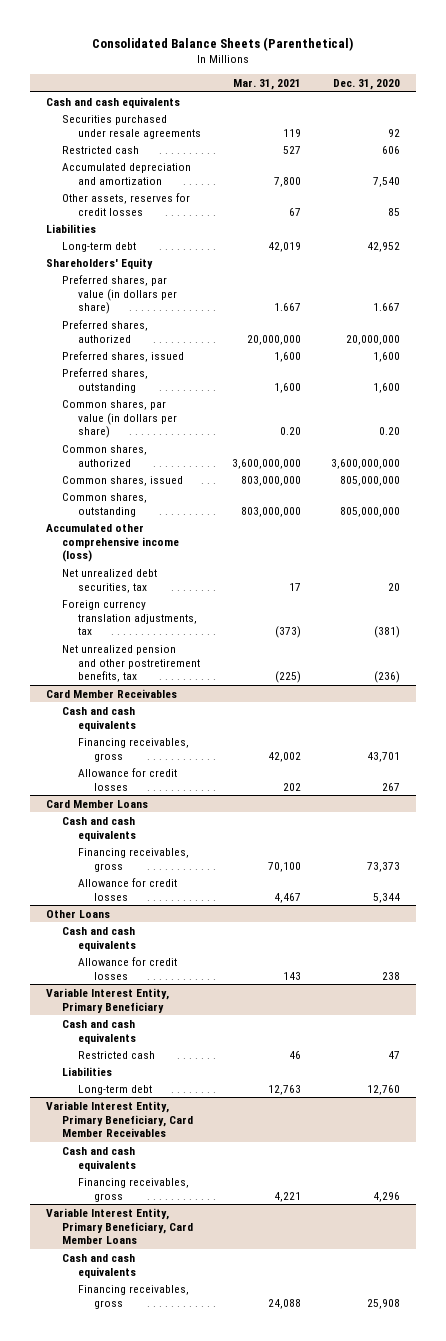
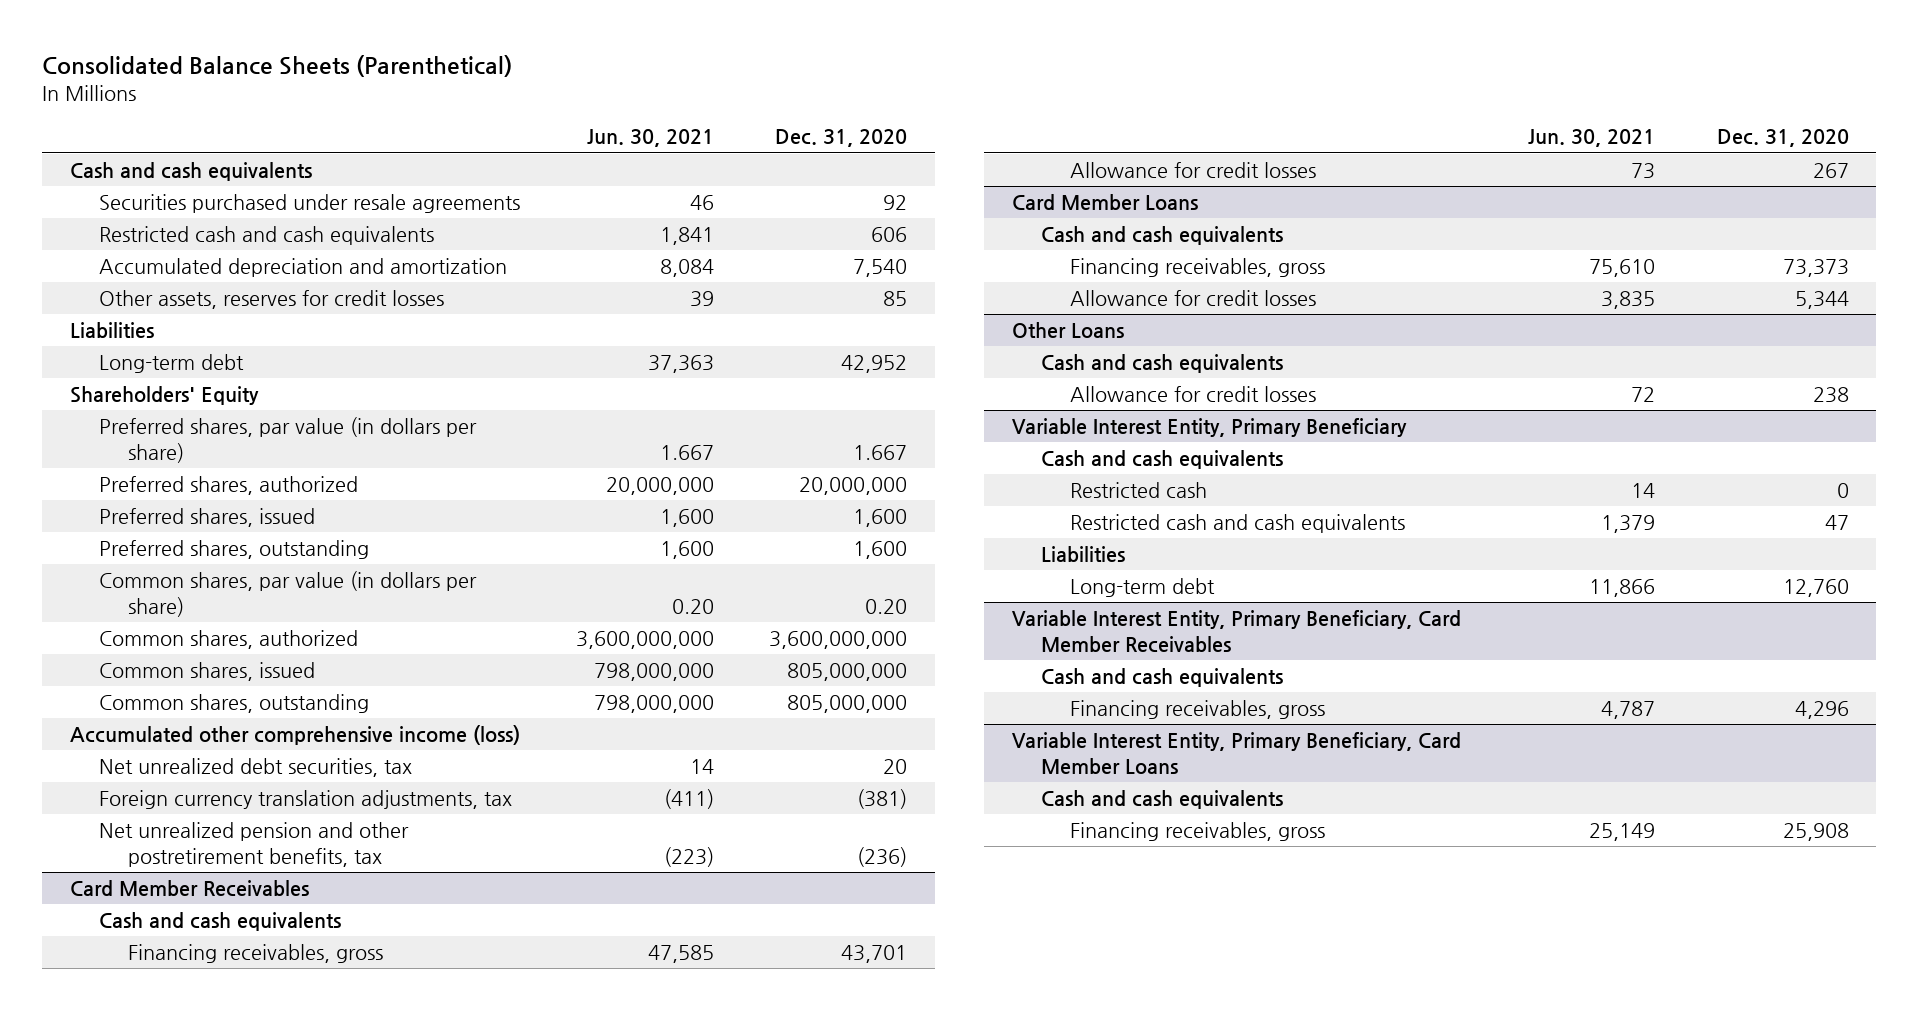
[232,78,301,90] Mar. 31, 2021 -> none
none -> [586,129,714,148] Jun. 30, 2021
[61,145,139,154] Restricted cash -> [99,226,435,246] Restricted cash and cash equivalents
[388,1050,401,1059] 47 -> [1836,483,1849,499] 0
none -> [1070,514,1406,534] Restricted cash and cash equivalents

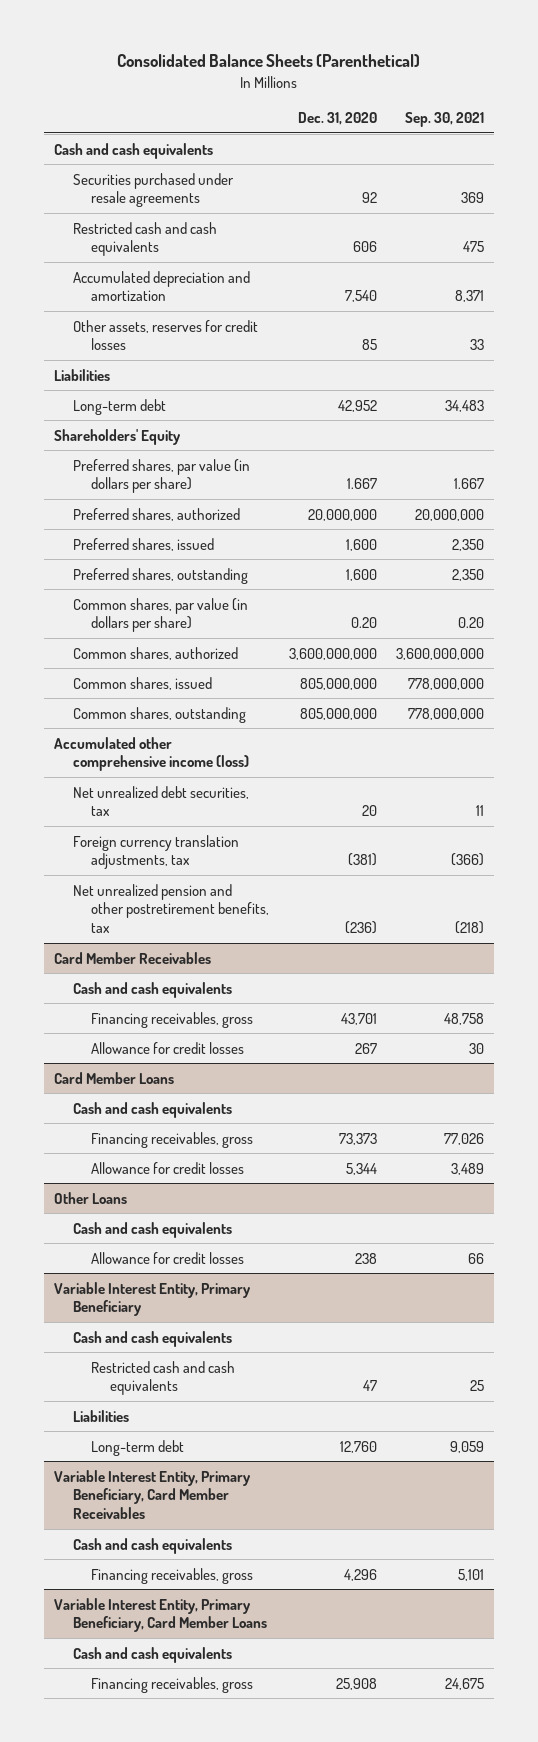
[586,129,714,148] Jun. 30, 2021 -> none
none -> [405,112,485,128] Sep. 30, 2021
[1070,482,1208,499] Restricted cash -> none

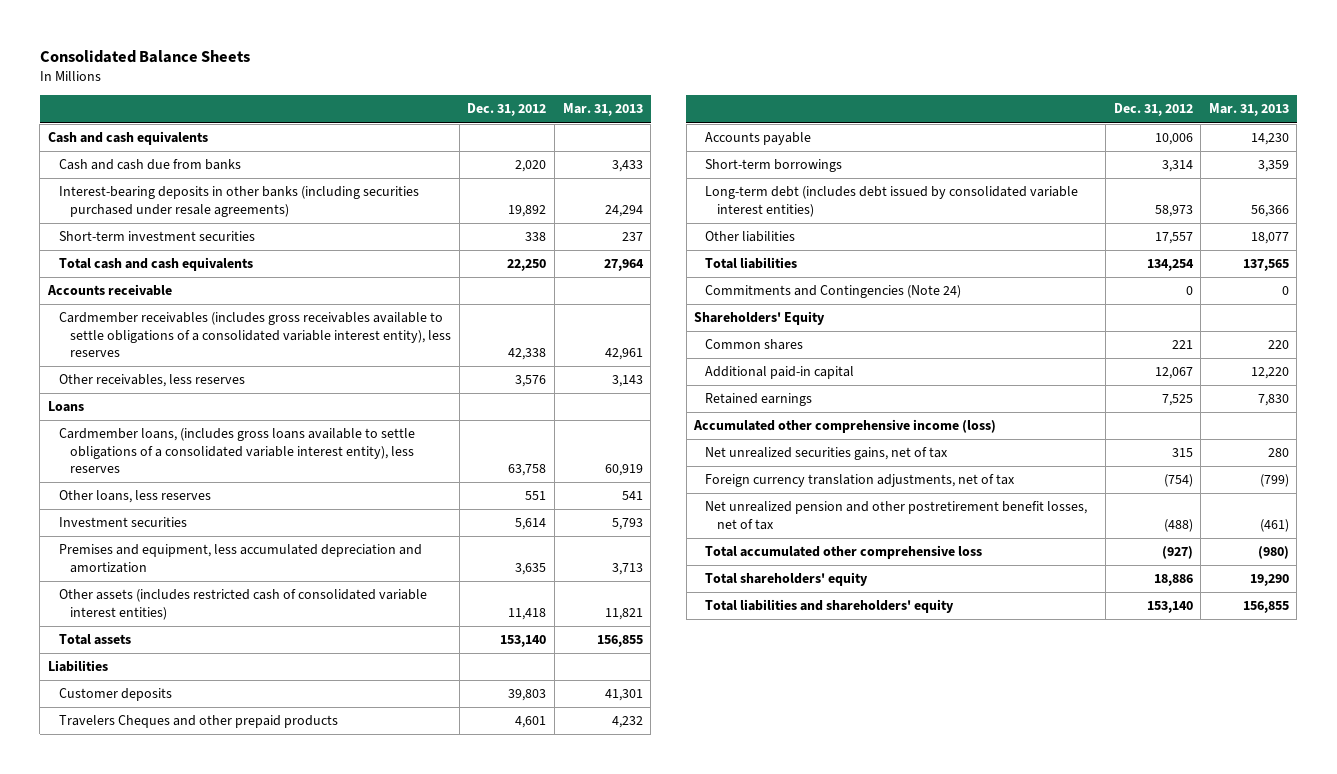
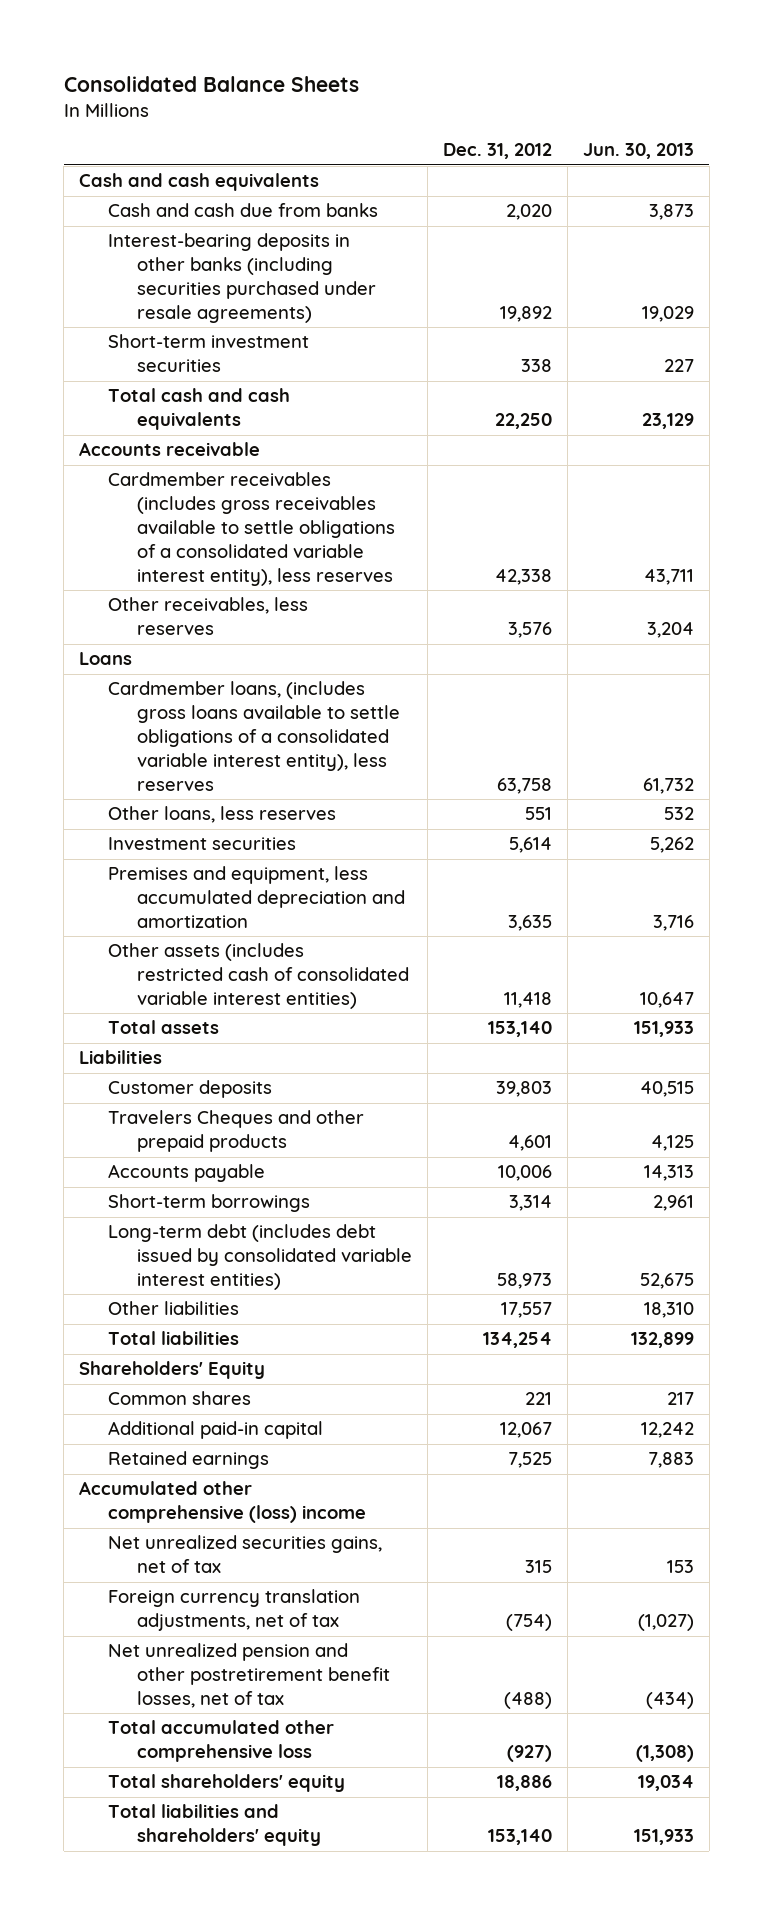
[562,103,643,117] Mar. 31, 2013 -> none
none -> [582,143,694,160] Jun. 30, 2013
[705,285,962,299] Commitments and Contingencies (Note 24) -> none
[693,419,997,434] Accumulated other comprehensive income (loss) -> [79,1481,366,1524] Accumulated other comprehensive (loss) income

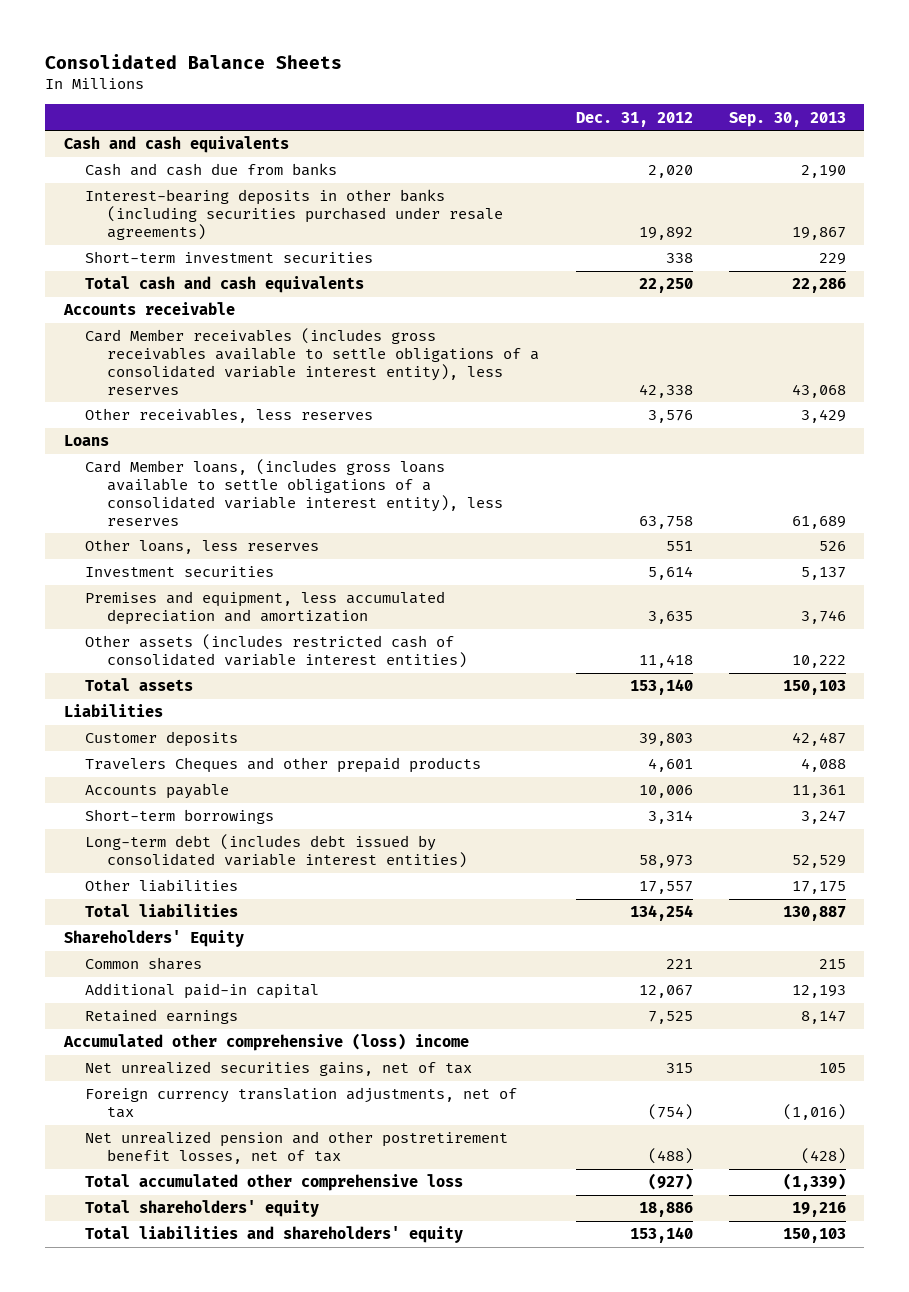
[582,143,694,160] Jun. 30, 2013 -> none
none -> [728,111,846,127] Sep. 30, 2013
[107,472,395,586] Cardmember receivables (includes gross receivables available to settle obligations of a consolidated variable interest entity), less reserves -> [85,328,540,395] Card Member receivables (includes gross receivables available to settle obligations of a consolidated variable interest entity), less reserves
[107,681,400,791] Cardmember loans, (includes gross loans available to settle obligations of a consolidated variable interest entity), less reserves -> [85,459,504,526] Card Member loans, (includes gross loans available to settle obligations of a consolidated variable interest entity), less reserves

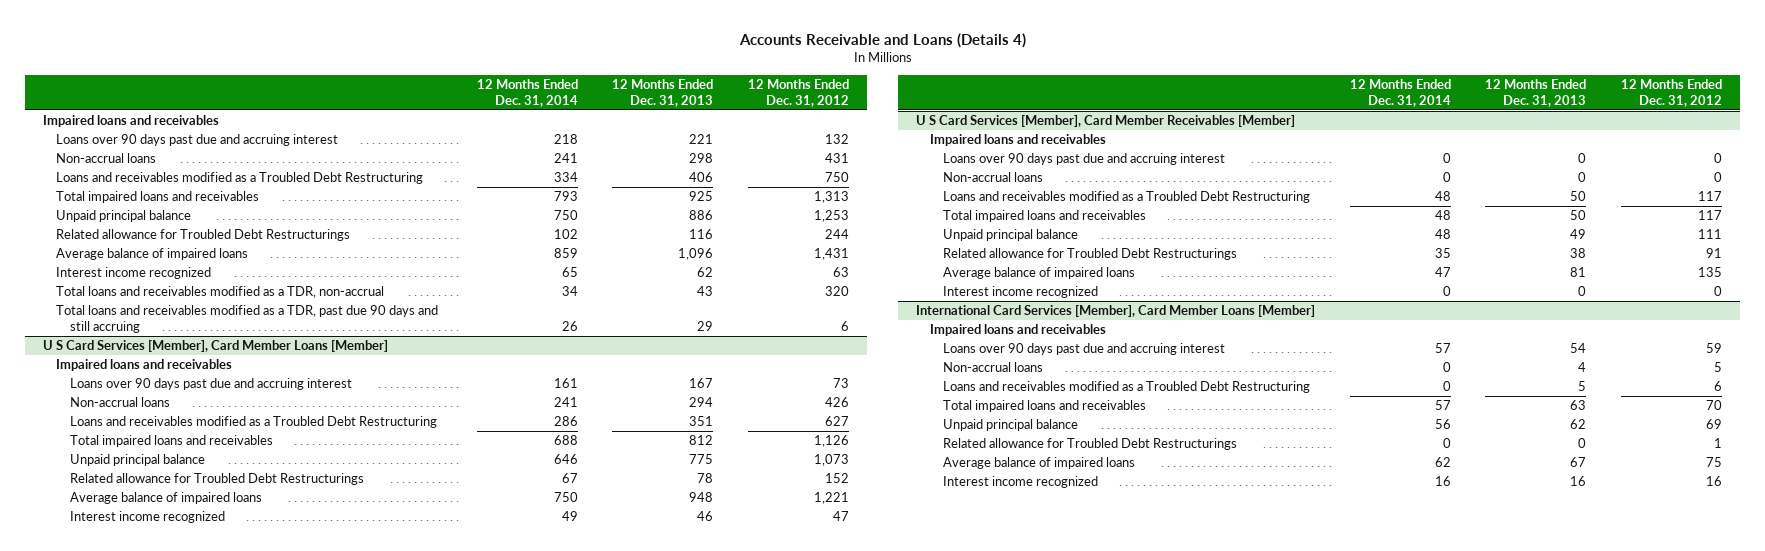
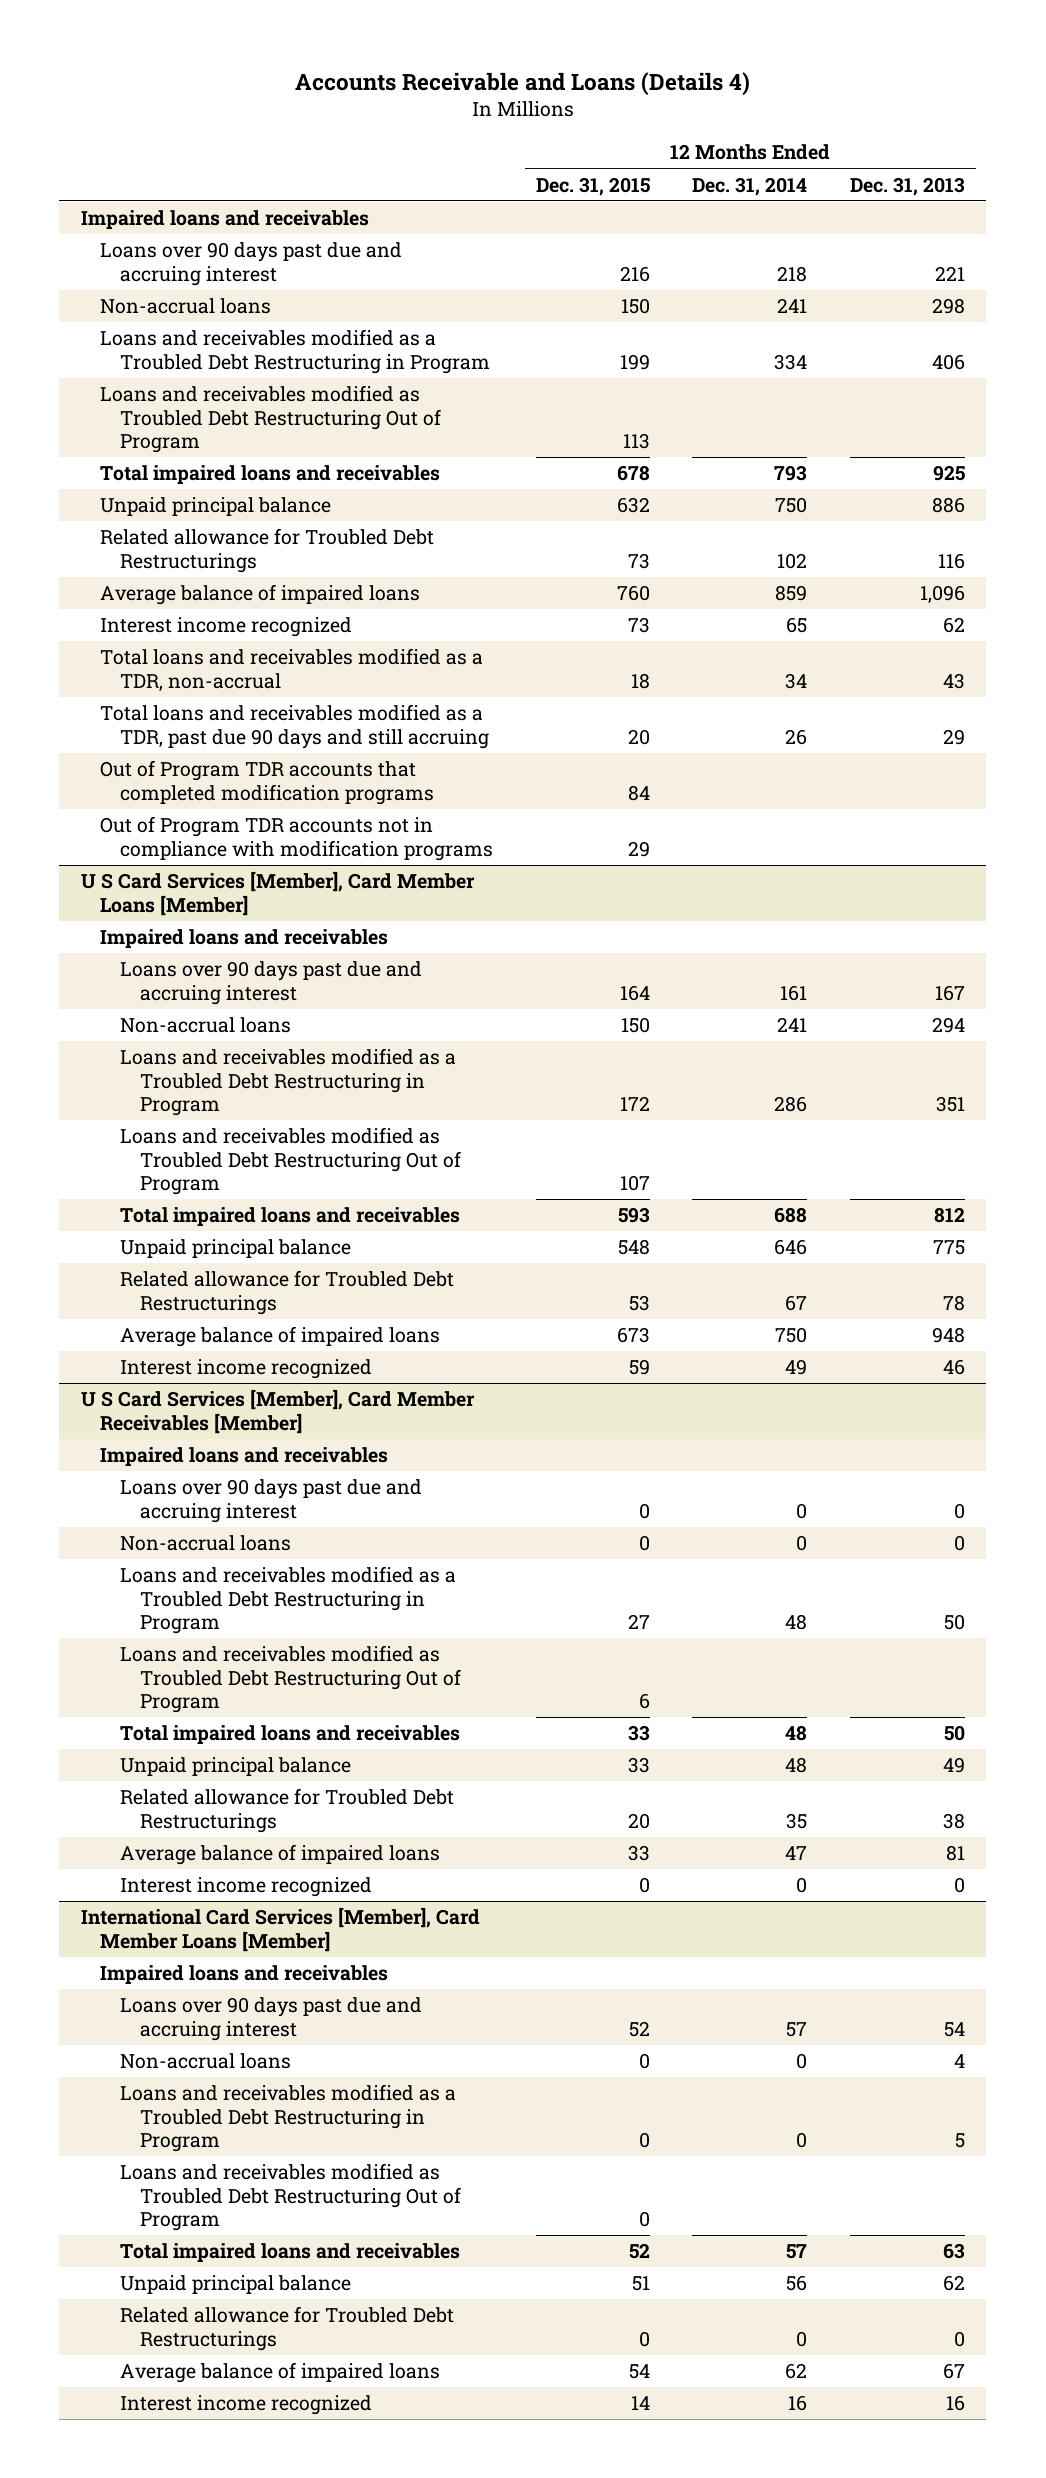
[748,79,850,107] 12 Months Ended Dec. 31, 2012 -> none
none -> [535,176,650,196] Dec. 31, 2015
[56,172,424,185] Loans and receivables modified as a Troubled Debt Restructuring -> [100,329,491,374] Loans and receivables modified as a Troubled Debt Restructuring in Program
none -> [100,385,442,454] Loans and receivables modified as Troubled Debt Restructuring Out of Program
none -> [100,760,435,805] Out of Program TDR accounts that completed modification programs
none -> [100,816,494,861] Out of Program TDR accounts not in compliance with modification programs
[70,416,438,429] Loans and receivables modified as a Troubled Debt Restructuring -> [120,1048,457,1117] Loans and receivables modified as a Troubled Debt Restructuring in Program
none -> [120,1127,461,1196] Loans and receivables modified as Troubled Debt Restructuring Out of Program
[943,191,1311,204] Loans and receivables modified as a Troubled Debt Restructuring -> [120,1566,457,1635] Loans and receivables modified as a Troubled Debt Restructuring in Program
none -> [120,1645,461,1714] Loans and receivables modified as Troubled Debt Restructuring Out of Program
[943,381,1311,394] Loans and receivables modified as a Troubled Debt Restructuring -> [120,2084,457,2153] Loans and receivables modified as a Troubled Debt Restructuring in Program
none -> [120,2163,461,2232] Loans and receivables modified as Troubled Debt Restructuring Out of Program

